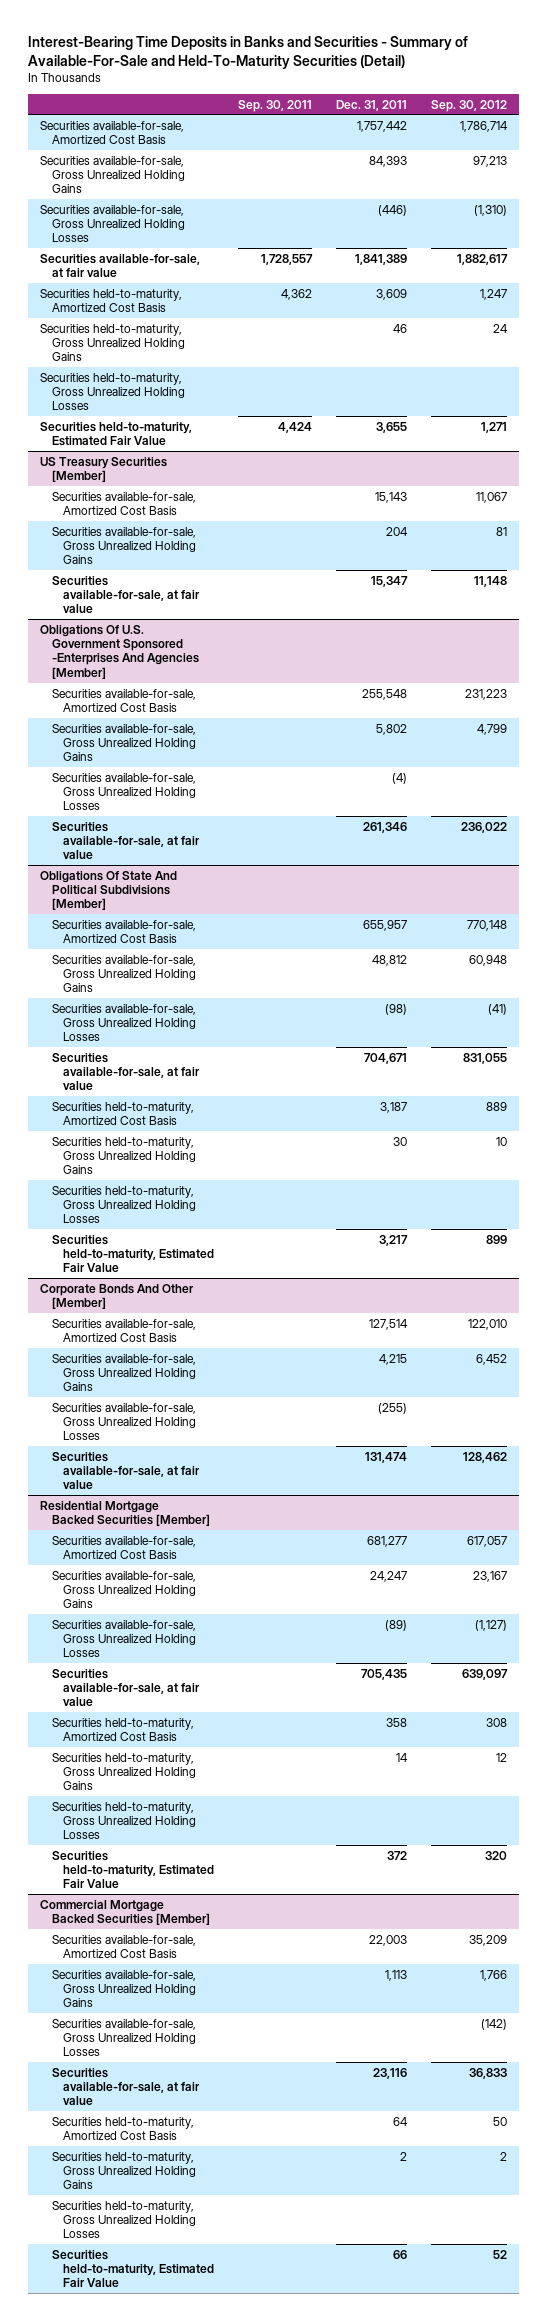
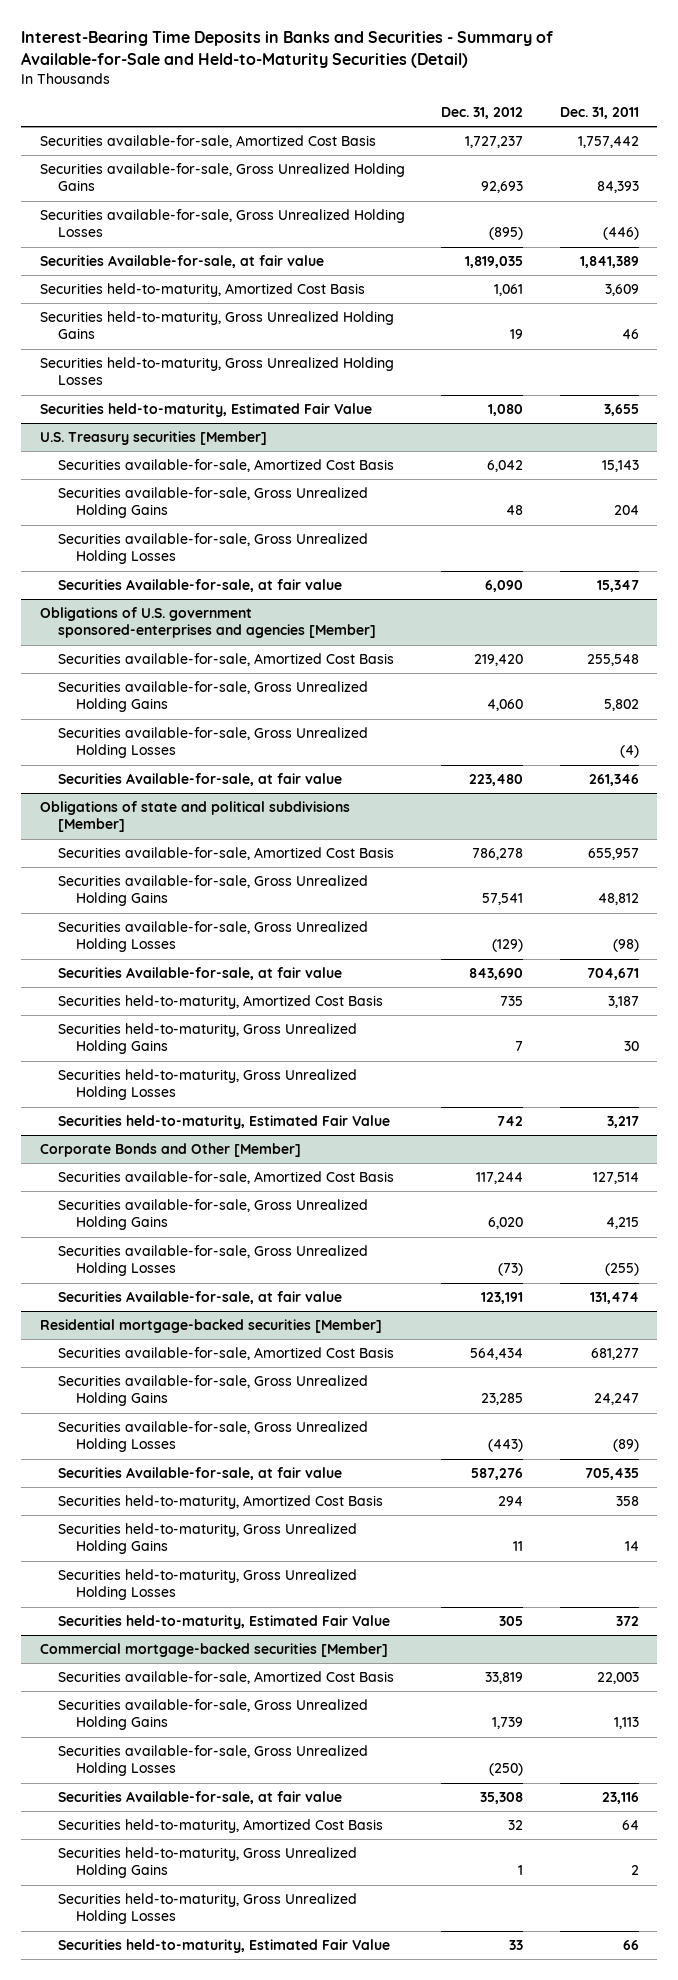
[28,36,469,69] Interest-Bearing Time Deposits in Banks and Securities - Summary of Available-For-Sale and Held-To-Maturity Securities (Detail) -> [21,31,554,68] Interest-Bearing Time Deposits in Banks and Securities - Summary of Available-for-Sale and Held-to-Maturity Securities (Detail)
[238,99,313,112] Sep. 30, 2011 -> none
[430,99,507,112] Sep. 30, 2012 -> none
none -> [441,106,524,119] Dec. 31, 2012
[40,253,201,278] Securities available-for-sale, at fair value -> [39,255,324,269] Securities Available-for-sale, at fair value
[40,456,168,483] US Treasury Securities [Member] -> [39,431,267,446] U.S. Treasury securities [Member]
none -> [57,533,368,565] Securities available-for-sale, Gross Unrealized Holding Losses
[51,575,201,614] Securities available-for-sale, at fair value -> [57,579,342,593] Securities Available-for-sale, at fair value
[40,624,199,679] Obligations Of U.S. Government Sponsored -Enterprises And Agencies [Member] -> [39,607,376,639] Obligations of U.S. government sponsored-enterprises and agencies [Member]
[51,821,201,860] Securities available-for-sale, at fair value -> [57,773,342,787] Securities Available-for-sale, at fair value
[40,870,178,911] Obligations Of State And Political Subdivisions [Member] -> [39,801,350,833] Obligations of state and political subdivisions [Member]
[51,1052,201,1091] Securities available-for-sale, at fair value -> [57,967,342,981] Securities Available-for-sale, at fair value
[40,1283,195,1310] Corporate Bonds And Other [Member] -> [39,1143,301,1158] Corporate Bonds and Other [Member]
[51,1451,201,1490] Securities available-for-sale, at fair value -> [57,1291,342,1305] Securities Available-for-sale, at fair value
[40,1500,210,1527] Residential Mortgage Backed Securities [Member] -> [39,1319,382,1334] Residential mortgage-backed securities [Member]
[51,1668,201,1707] Securities available-for-sale, at fair value -> [57,1467,342,1481] Securities Available-for-sale, at fair value
[40,1899,210,1926] Commercial Mortgage Backed Securities [Member] -> [39,1643,388,1658] Commercial mortgage-backed securities [Member]
[51,2067,201,2106] Securities available-for-sale, at fair value -> [57,1791,342,1805] Securities Available-for-sale, at fair value

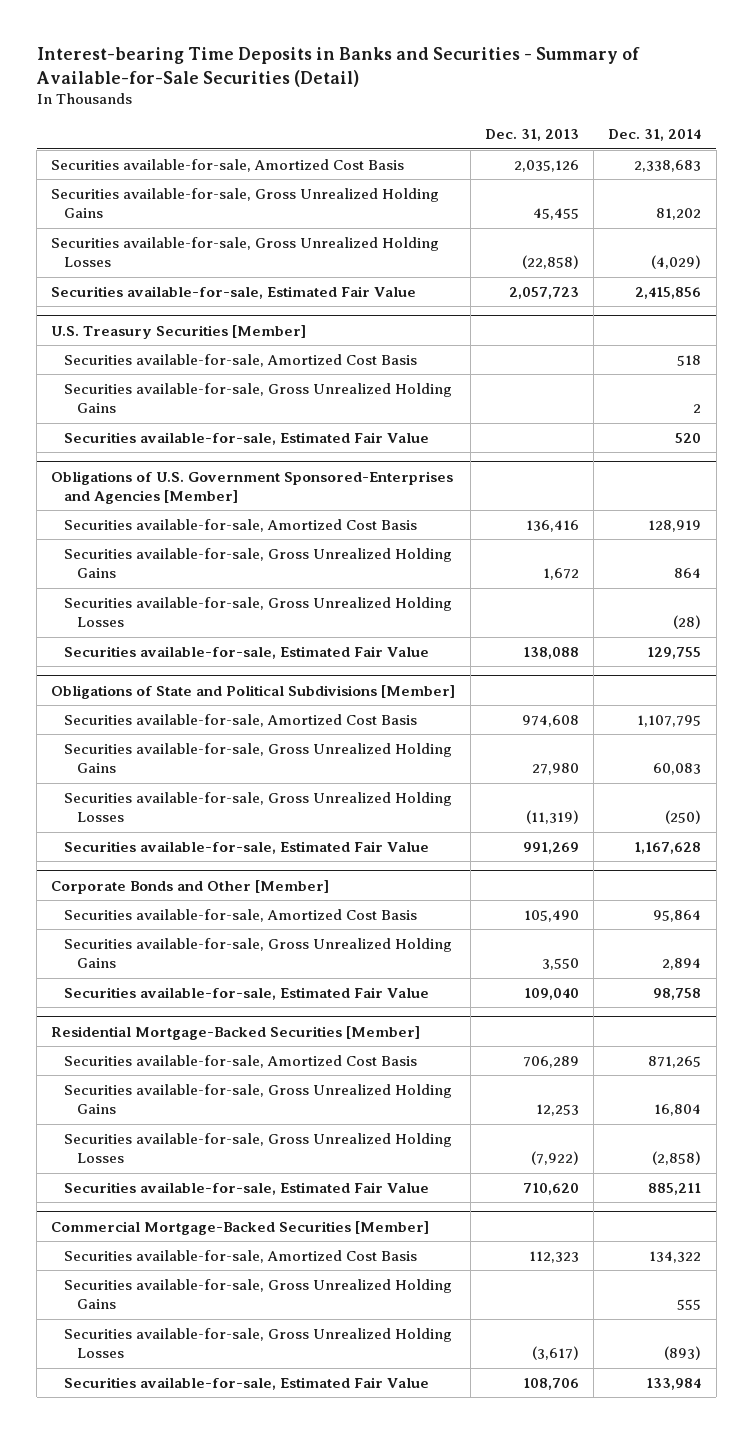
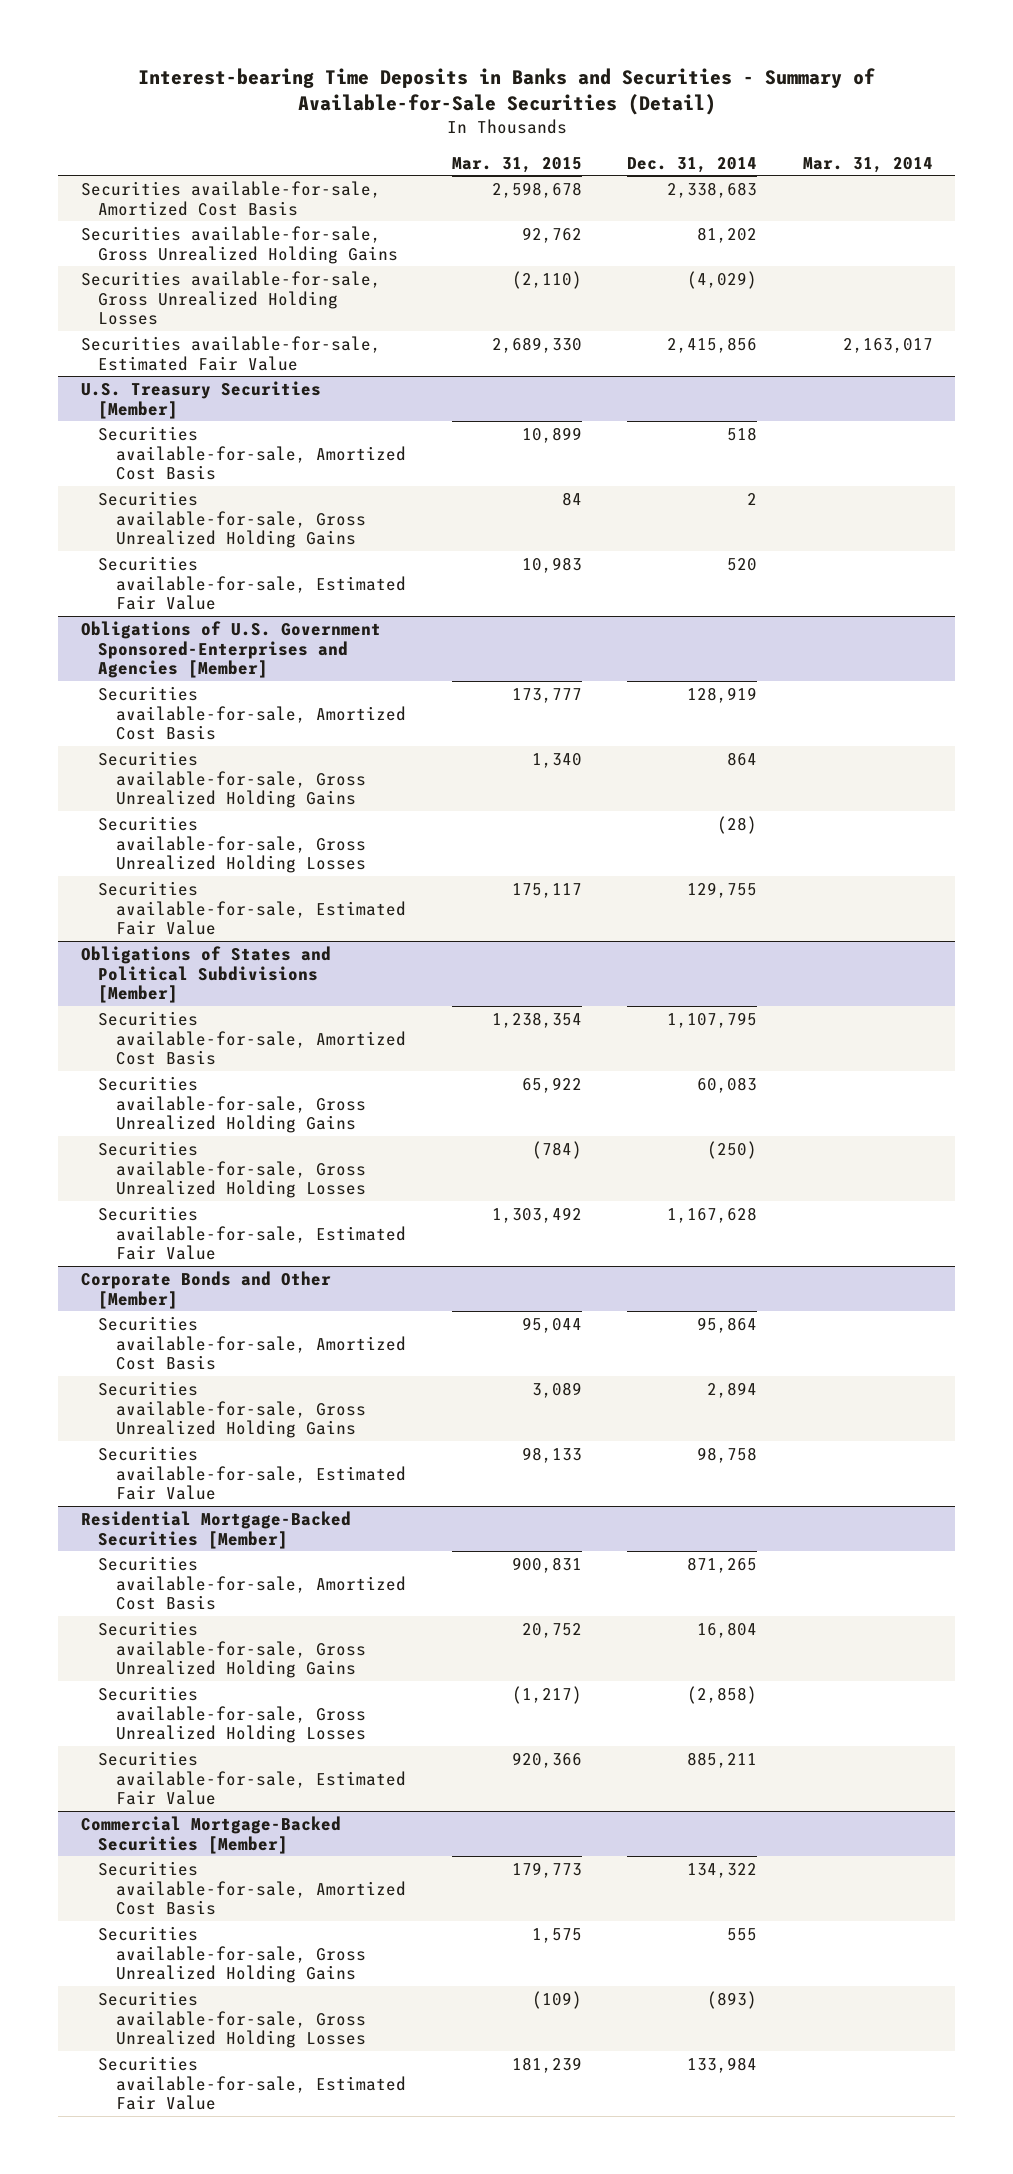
[484,129,579,142] Dec. 31, 2013 -> none
none -> [451,156,582,173] Mar. 31, 2015
none -> [802,156,933,173] Mar. 31, 2014
[51,684,456,699] Obligations of State and Political Subdivisions [Member] -> [80,945,331,1004] Obligations of States and Political Subdivisions [Member]

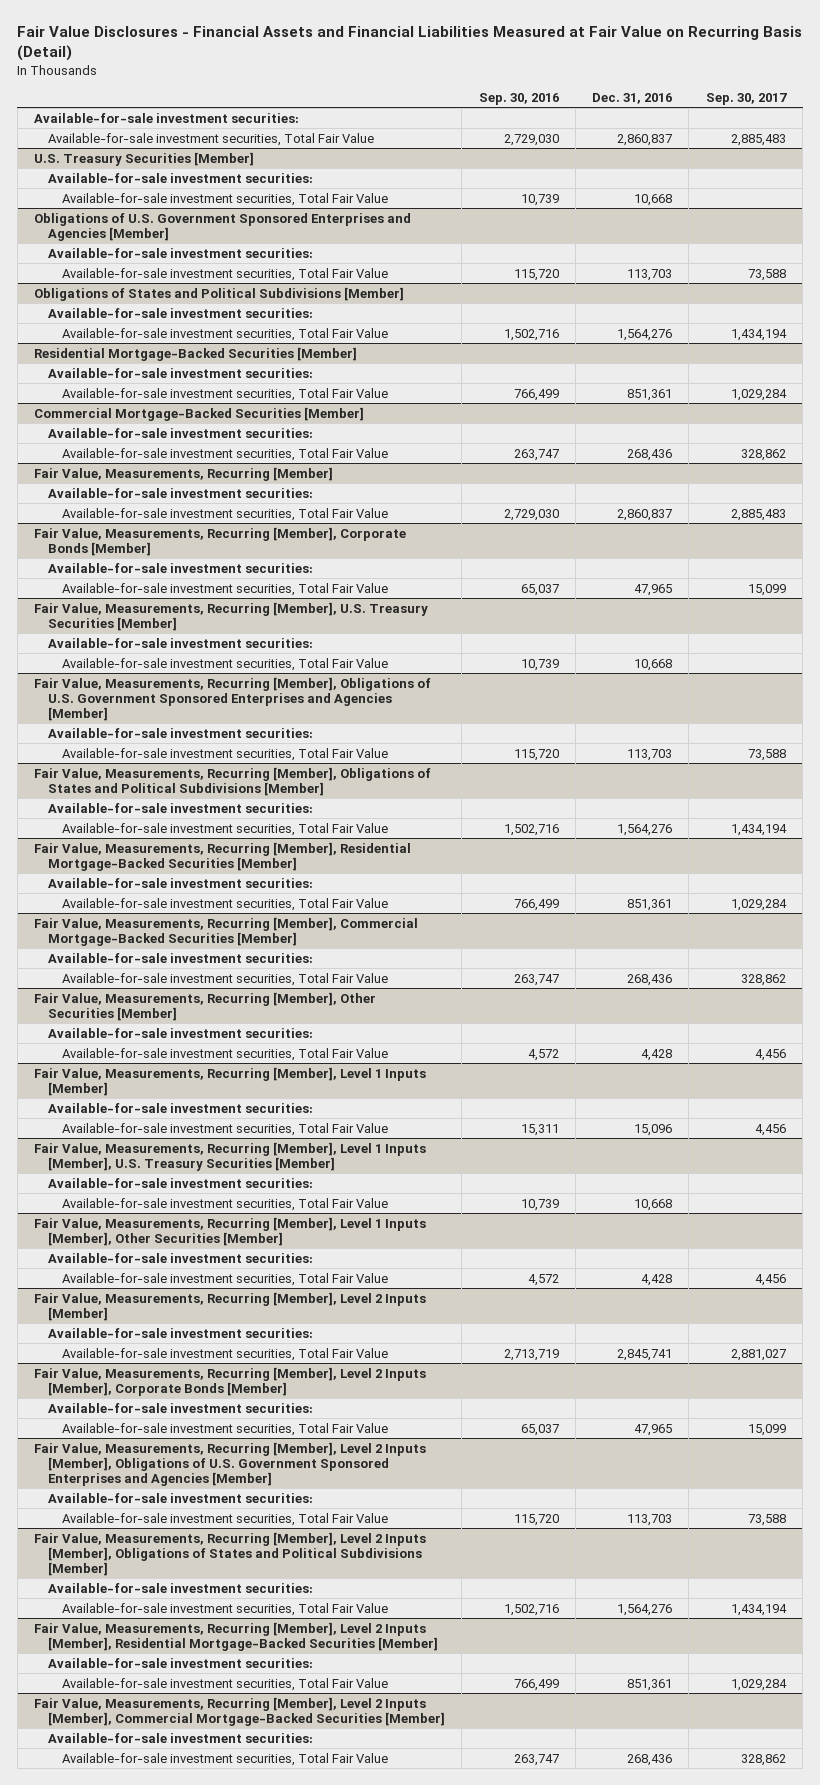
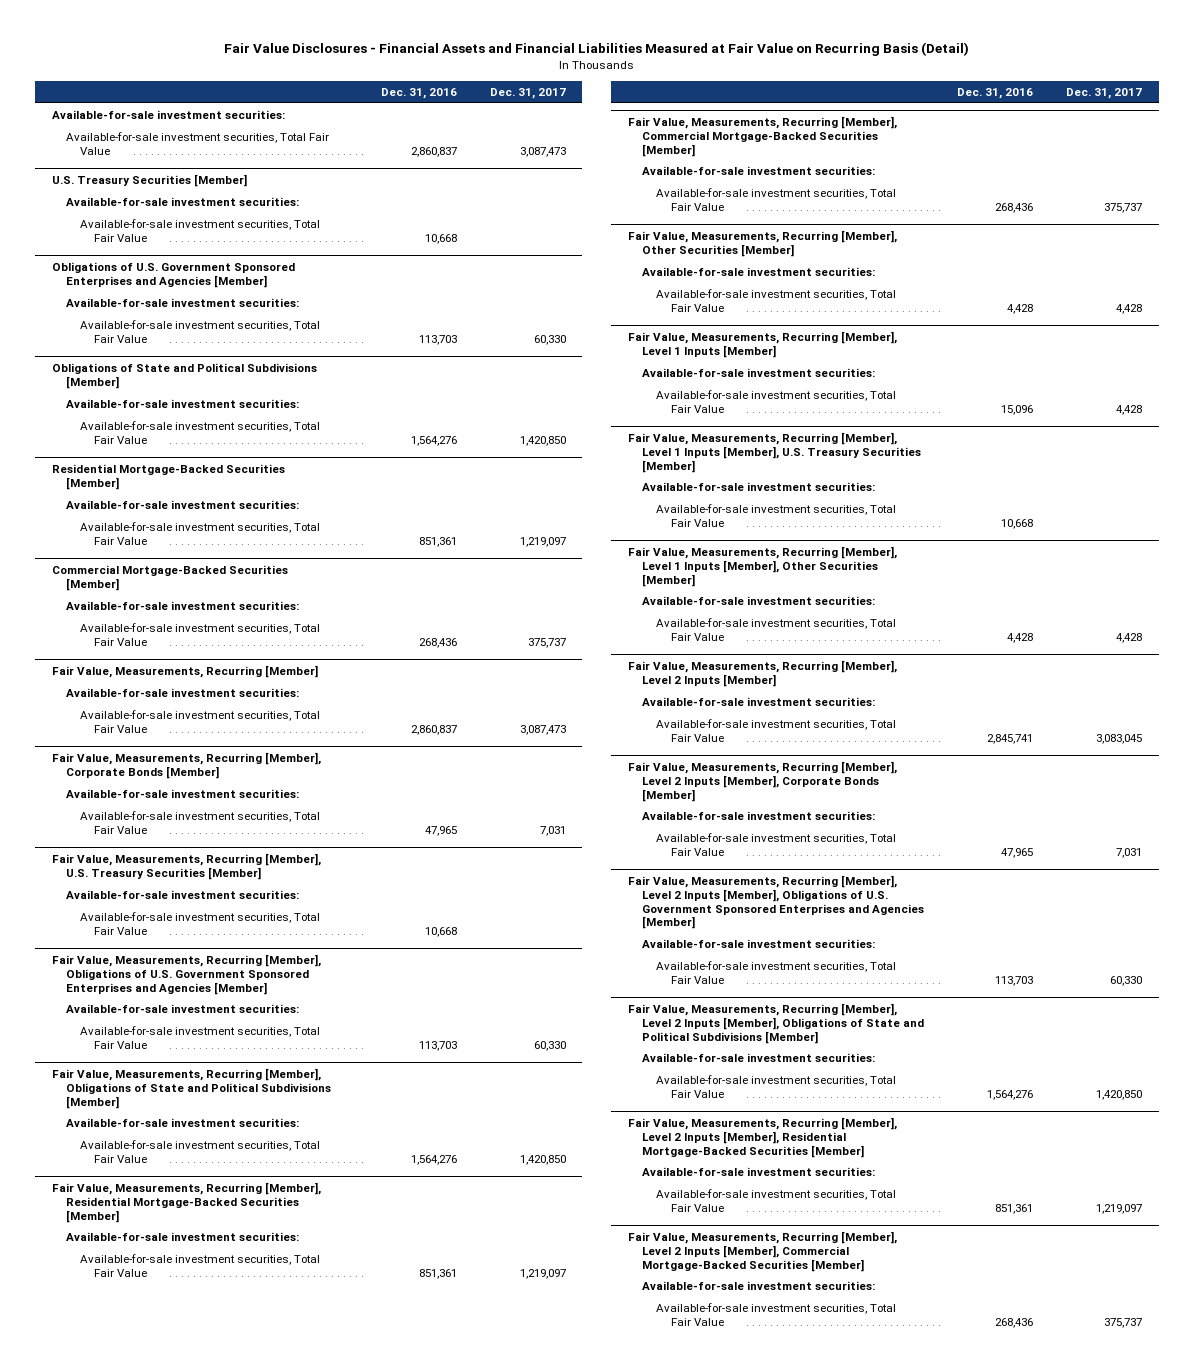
[478,93,559,106] Sep. 30, 2016 -> none
[705,93,787,106] Sep. 30, 2017 -> none
none -> [489,87,566,99] Dec. 31, 2017
[33,286,404,301] Obligations of States and Political Subdivisions [Member] -> [51,363,317,389] Obligations of State and Political Subdivisions [Member]
[33,766,431,796] Fair Value, Measurements, Recurring [Member], Obligations of States and Political Subdivisions [Member] -> [51,1068,331,1109] Fair Value, Measurements, Recurring [Member], Obligations of State and Political Subdivisions [Member]
[33,1531,426,1577] Fair Value, Measurements, Recurring [Member], Level 2 Inputs [Member], Obligations of States and Political Subdivisions [Member] -> [627,1003,925,1044] Fair Value, Measurements, Recurring [Member], Level 2 Inputs [Member], Obligations of State and Political Subdivisions [Member]

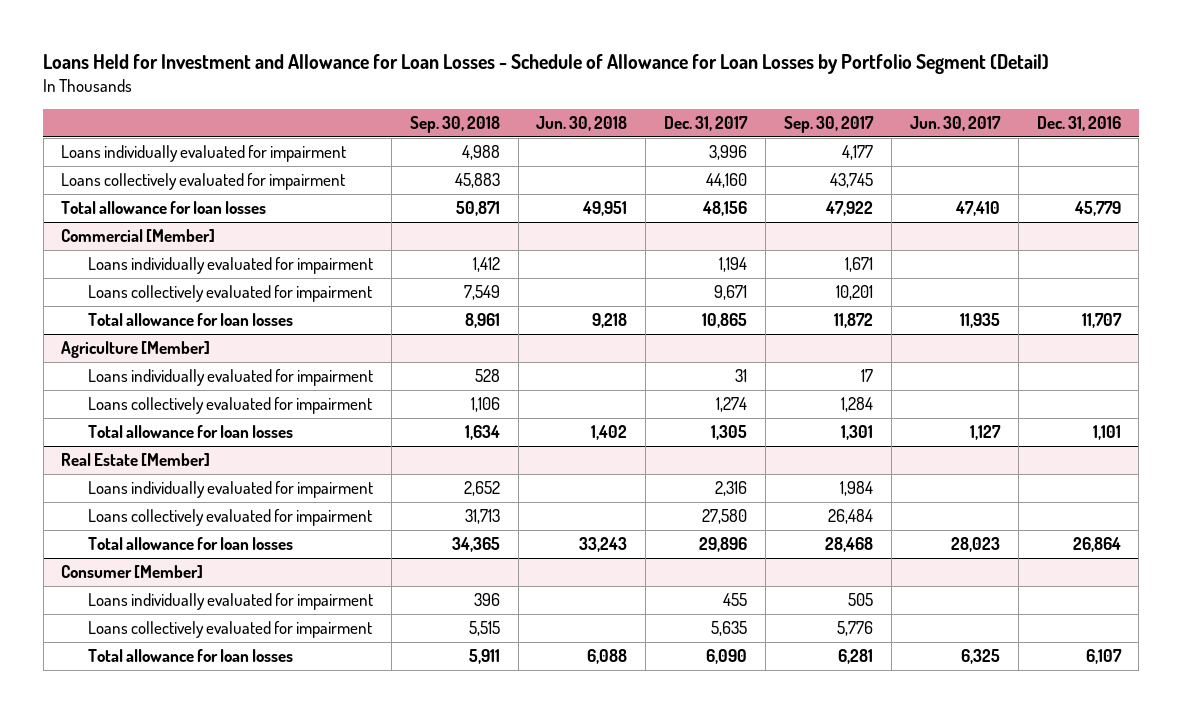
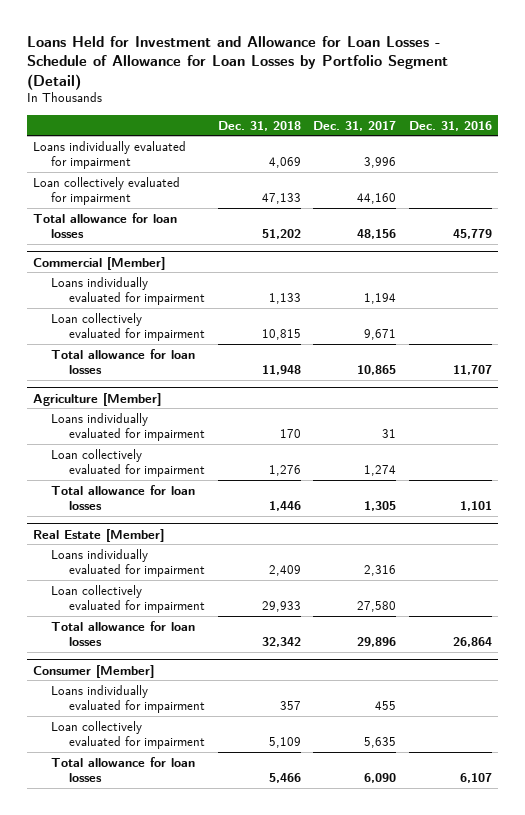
[409,115,500,133] Sep. 30, 2018 -> none
[536,115,628,131] Jun. 30, 2018 -> none
[784,115,875,133] Sep. 30, 2017 -> none
[909,115,1001,131] Jun. 30, 2017 -> none
none -> [217,120,301,131] Dec. 31, 2018
[61,173,346,191] Loans collectively evaluated for impairment -> [33,176,181,206] Loan collectively evaluated for impairment
[87,285,372,303] Loans collectively evaluated for impairment -> [51,312,206,342] Loan collectively evaluated for impairment
[87,397,372,415] Loans collectively evaluated for impairment -> [51,448,206,478] Loan collectively evaluated for impairment
[87,509,372,527] Loans collectively evaluated for impairment -> [51,584,206,614] Loan collectively evaluated for impairment
[87,621,372,639] Loans collectively evaluated for impairment -> [51,720,206,750] Loan collectively evaluated for impairment

